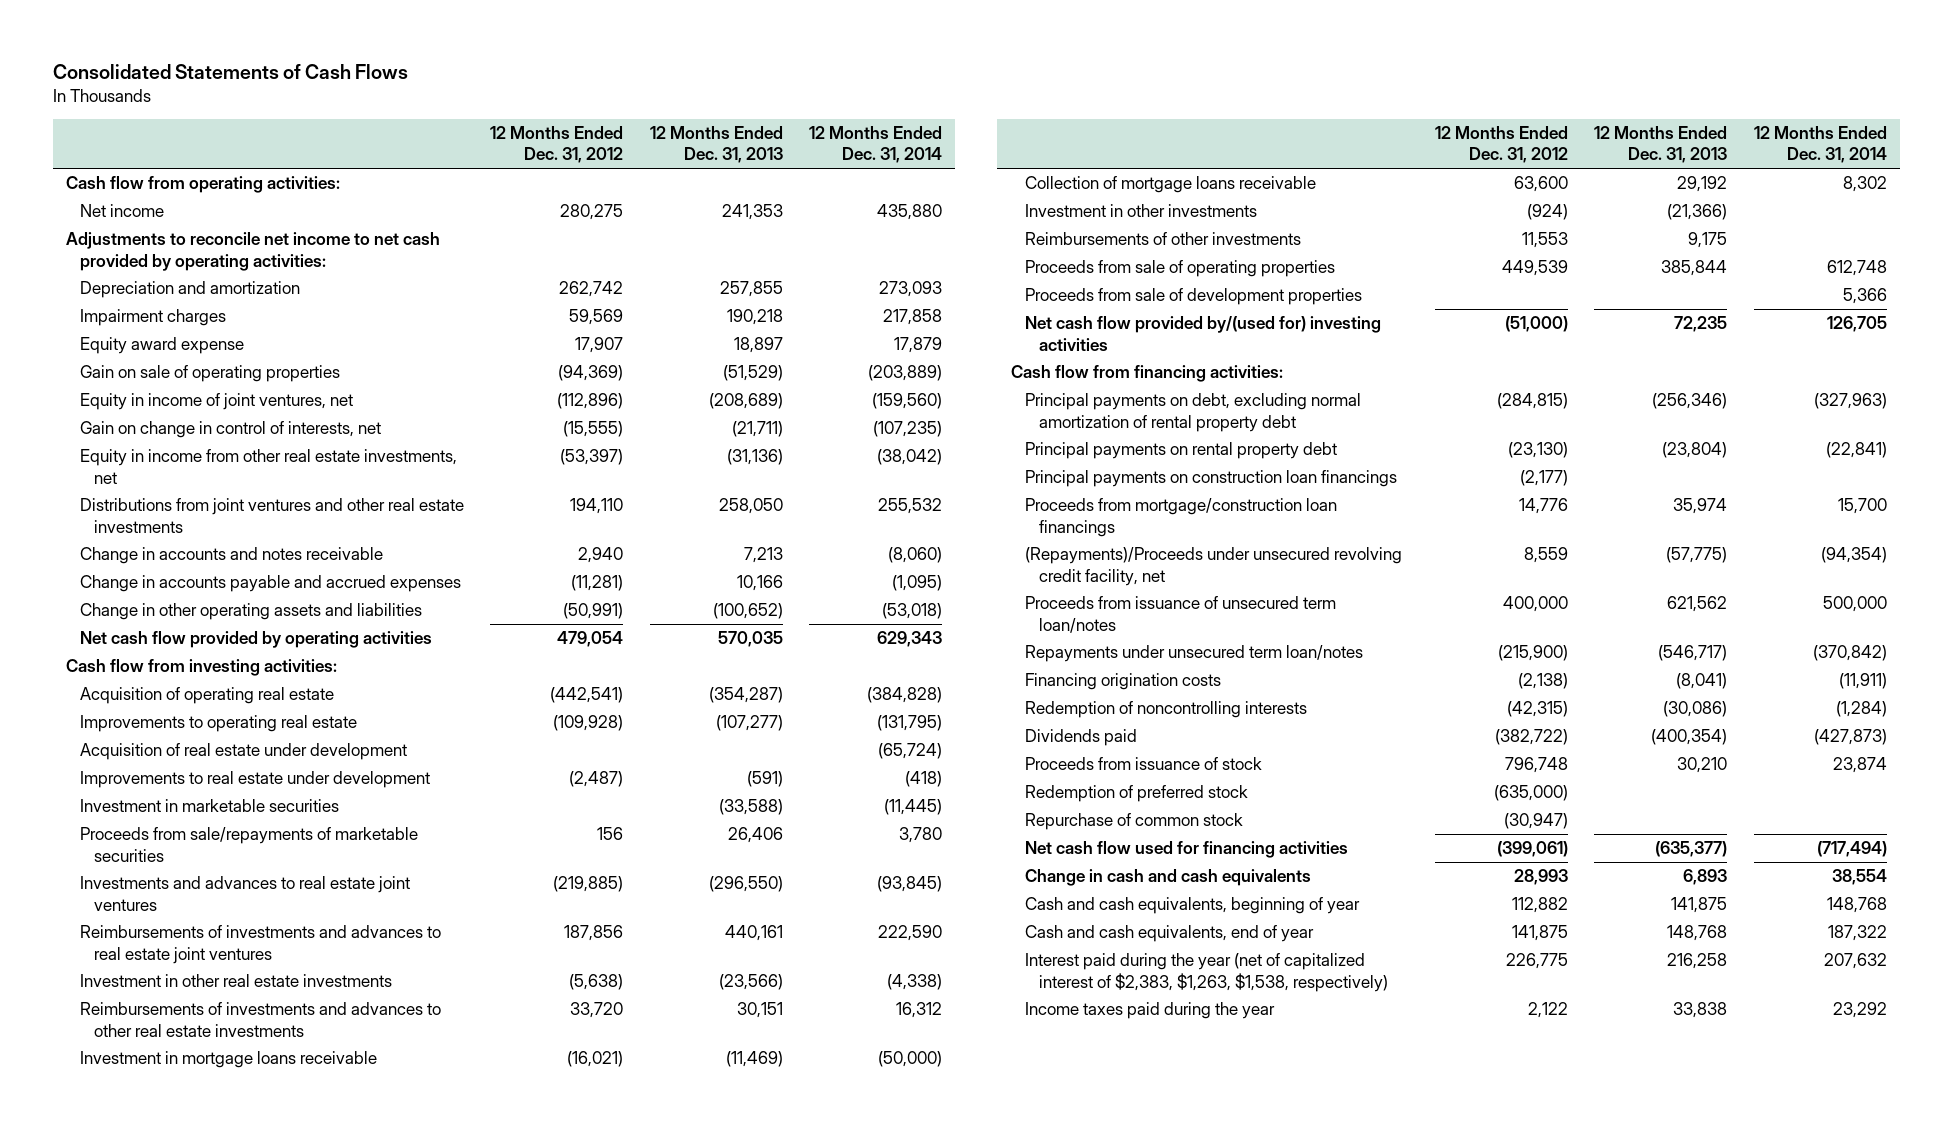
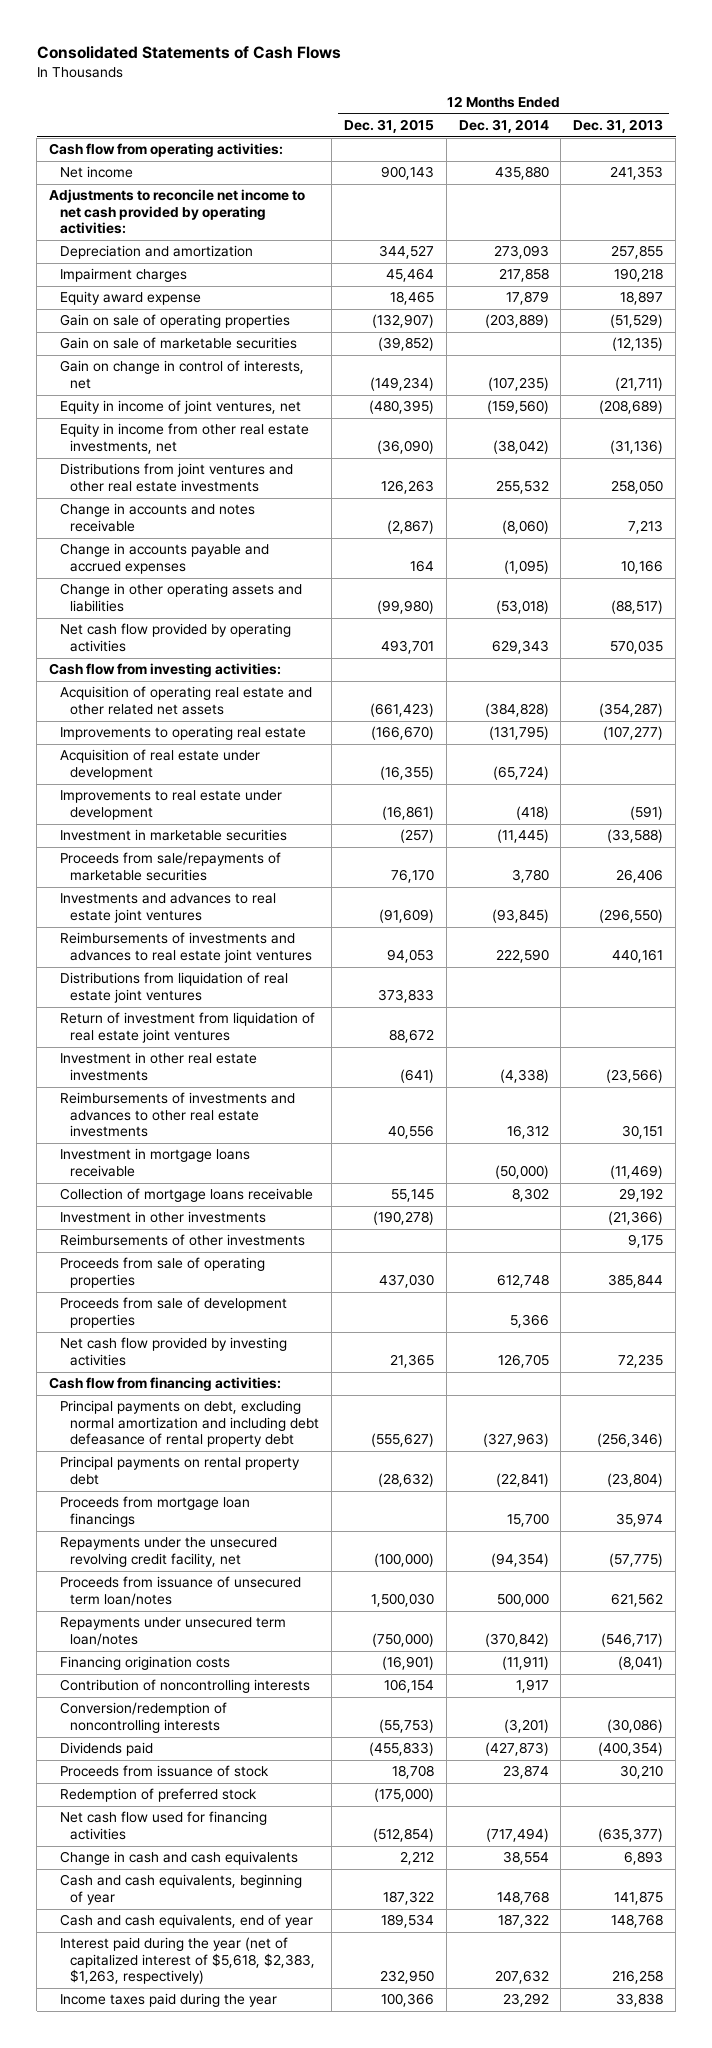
[490,126,624,164] 12 Months Ended Dec. 31, 2012 -> none
none -> [344,119,435,134] Dec. 31, 2015
none -> [59,337,297,350] Gain on sale of marketable securities
[80,393,354,411] Equity in income of joint ventures, net -> [59,400,301,415] Equity in income of joint ventures, net
[712,603,783,620] (100,652) -> [611,599,664,614] (88,517)
[80,687,335,705] Acquisition of operating real estate -> [59,686,312,715] Acquisition of operating real estate and other related net assets
none -> [59,972,288,1003] Distributions from liquidation of real estate joint ventures
none -> [59,1012,315,1043] Return of investment from liquidation of real estate joint ventures
[1024,316,1381,351] Net cash flow provided by/(used for) investing activities -> [59,1337,287,1366] Net cash flow provided by investing activities
[1024,393,1361,432] Principal payments on debt, excluding normal amortization of rental property debt -> [59,1400,320,1448] Principal payments on debt, excluding normal amortization and including debt defeasance of rental property debt
[1024,470,1397,488] Principal payments on construction loan financings -> none
[1024,498,1337,537] Proceeds from mortgage/construction loan financings -> [59,1496,250,1527] Proceeds from mortgage loan financings
[1024,547,1402,586] (Repayments)/Proceeds under unsecured revolving credit facility, net -> [59,1537,277,1567] Repayments under the unsecured revolving credit facility, net
none -> [59,1679,310,1694] Contribution of noncontrolling interests
[1024,701,1307,719] Redemption of noncontrolling interests -> [59,1702,227,1733] Conversion/redemption of noncontrolling interests
[1835,701,1887,718] (1,284) -> [503,1718,549,1733] (3,201)
[1024,813,1243,831] Repurchase of common stock -> none
[1024,953,1389,992] Interest paid during the year (net of capitalized interest of $2,383, $1,263, $1,538, respectively) -> [59,1937,316,1985] Interest paid during the year (net of capitalized interest of $5,618, $2,383, $1,263, respectively)

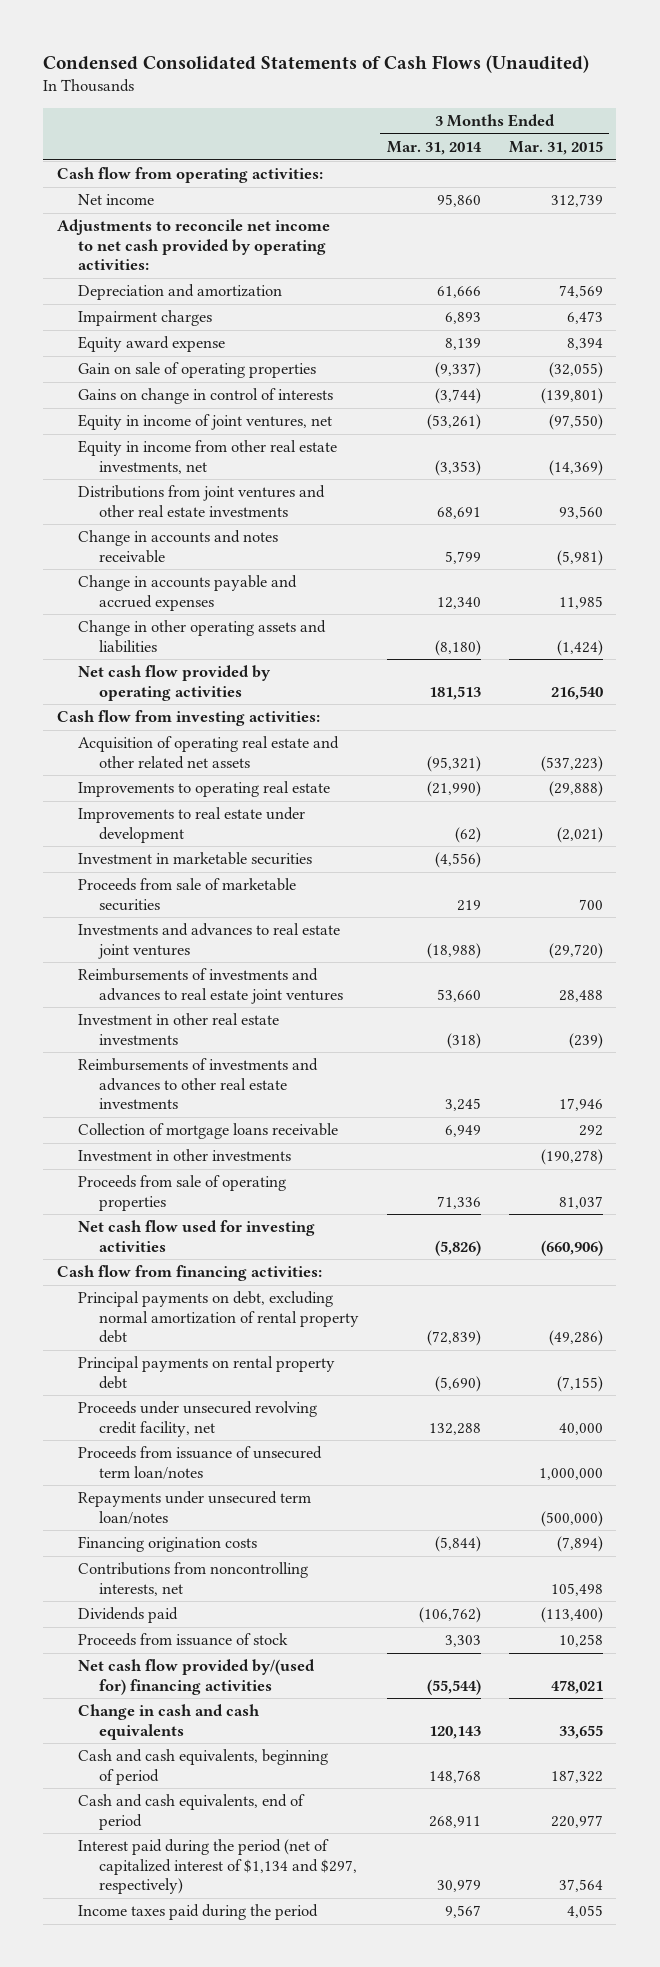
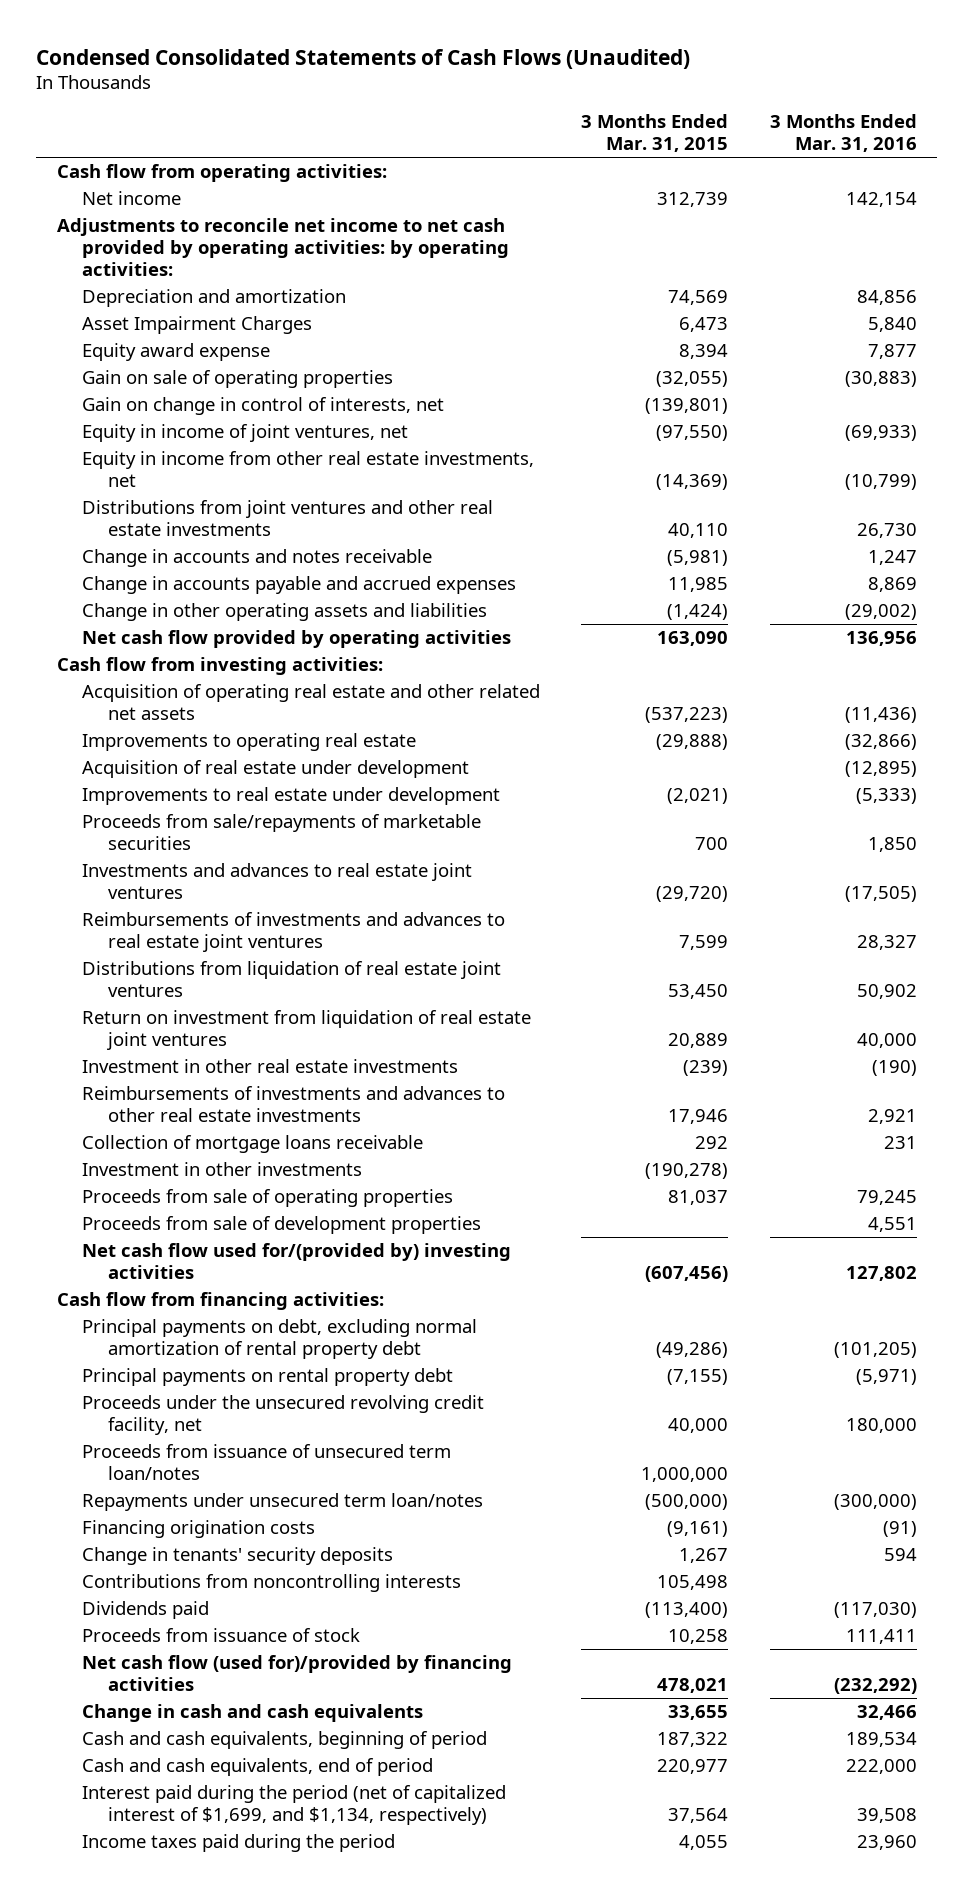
[386,141,482,156] Mar. 31, 2014 -> none
none -> [769,113,917,152] 3 Months Ended Mar. 31, 2016
[57,219,331,271] Adjustments to reconcile net income to net cash provided by operating activities: -> [56,218,510,277] Adjustments to reconcile net income to net cash provided by operating activities: by operating activities:
[78,310,213,327] Impairment charges -> [82,316,313,335] Asset Impairment Charges
[78,388,334,405] Gains on change in control of interests -> [82,397,445,416] Gain on change in control of interests, net
[558,505,603,519] 93,560 -> [668,523,729,539] 40,110
[550,685,603,700] 216,540 -> [657,631,729,647] 163,090
none -> [82,760,470,779] Acquisition of real estate under development
[78,852,313,866] Investment in marketable securities -> none
[78,878,297,911] Proceeds from sale of marketable securities -> [82,814,482,851] Proceeds from sale/repayments of marketable securities
[558,989,603,1002] 28,488 -> [679,935,729,951] 7,599
none -> [82,961,502,998] Distributions from liquidation of real estate joint ventures
none -> [82,1010,532,1051] Return on investment from liquidation of real estate joint ventures
none -> [82,1216,482,1235] Proceeds from sale of development properties
[78,1220,316,1252] Net cash flow used for investing activities -> [82,1243,512,1280] Net cash flow used for/(provided by) investing activities
[540,1239,603,1256] (660,906) -> [645,1266,729,1283] (607,456)
[78,1401,318,1437] Proceeds under unsecured revolving credit facility, net -> [82,1395,485,1436] Proceeds under the unsecured revolving credit facility, net
[556,1536,603,1553] (7,894) -> [667,1521,729,1538] (9,161)
none -> [82,1547,394,1566] Change in tenants' security deposits
[78,1562,309,1596] Contributions from noncontrolling interests, net -> [82,1574,462,1593] Contributions from noncontrolling interests
[78,1659,316,1695] Net cash flow provided by/(used for) financing activities -> [82,1655,513,1692] Net cash flow (used for)/provided by financing activities
[78,1839,358,1895] Interest paid during the period (net of capitalized interest of $1,134 and $297, respectively) -> [82,1785,507,1826] Interest paid during the period (net of capitalized interest of $1,699, and $1,134, respectively)

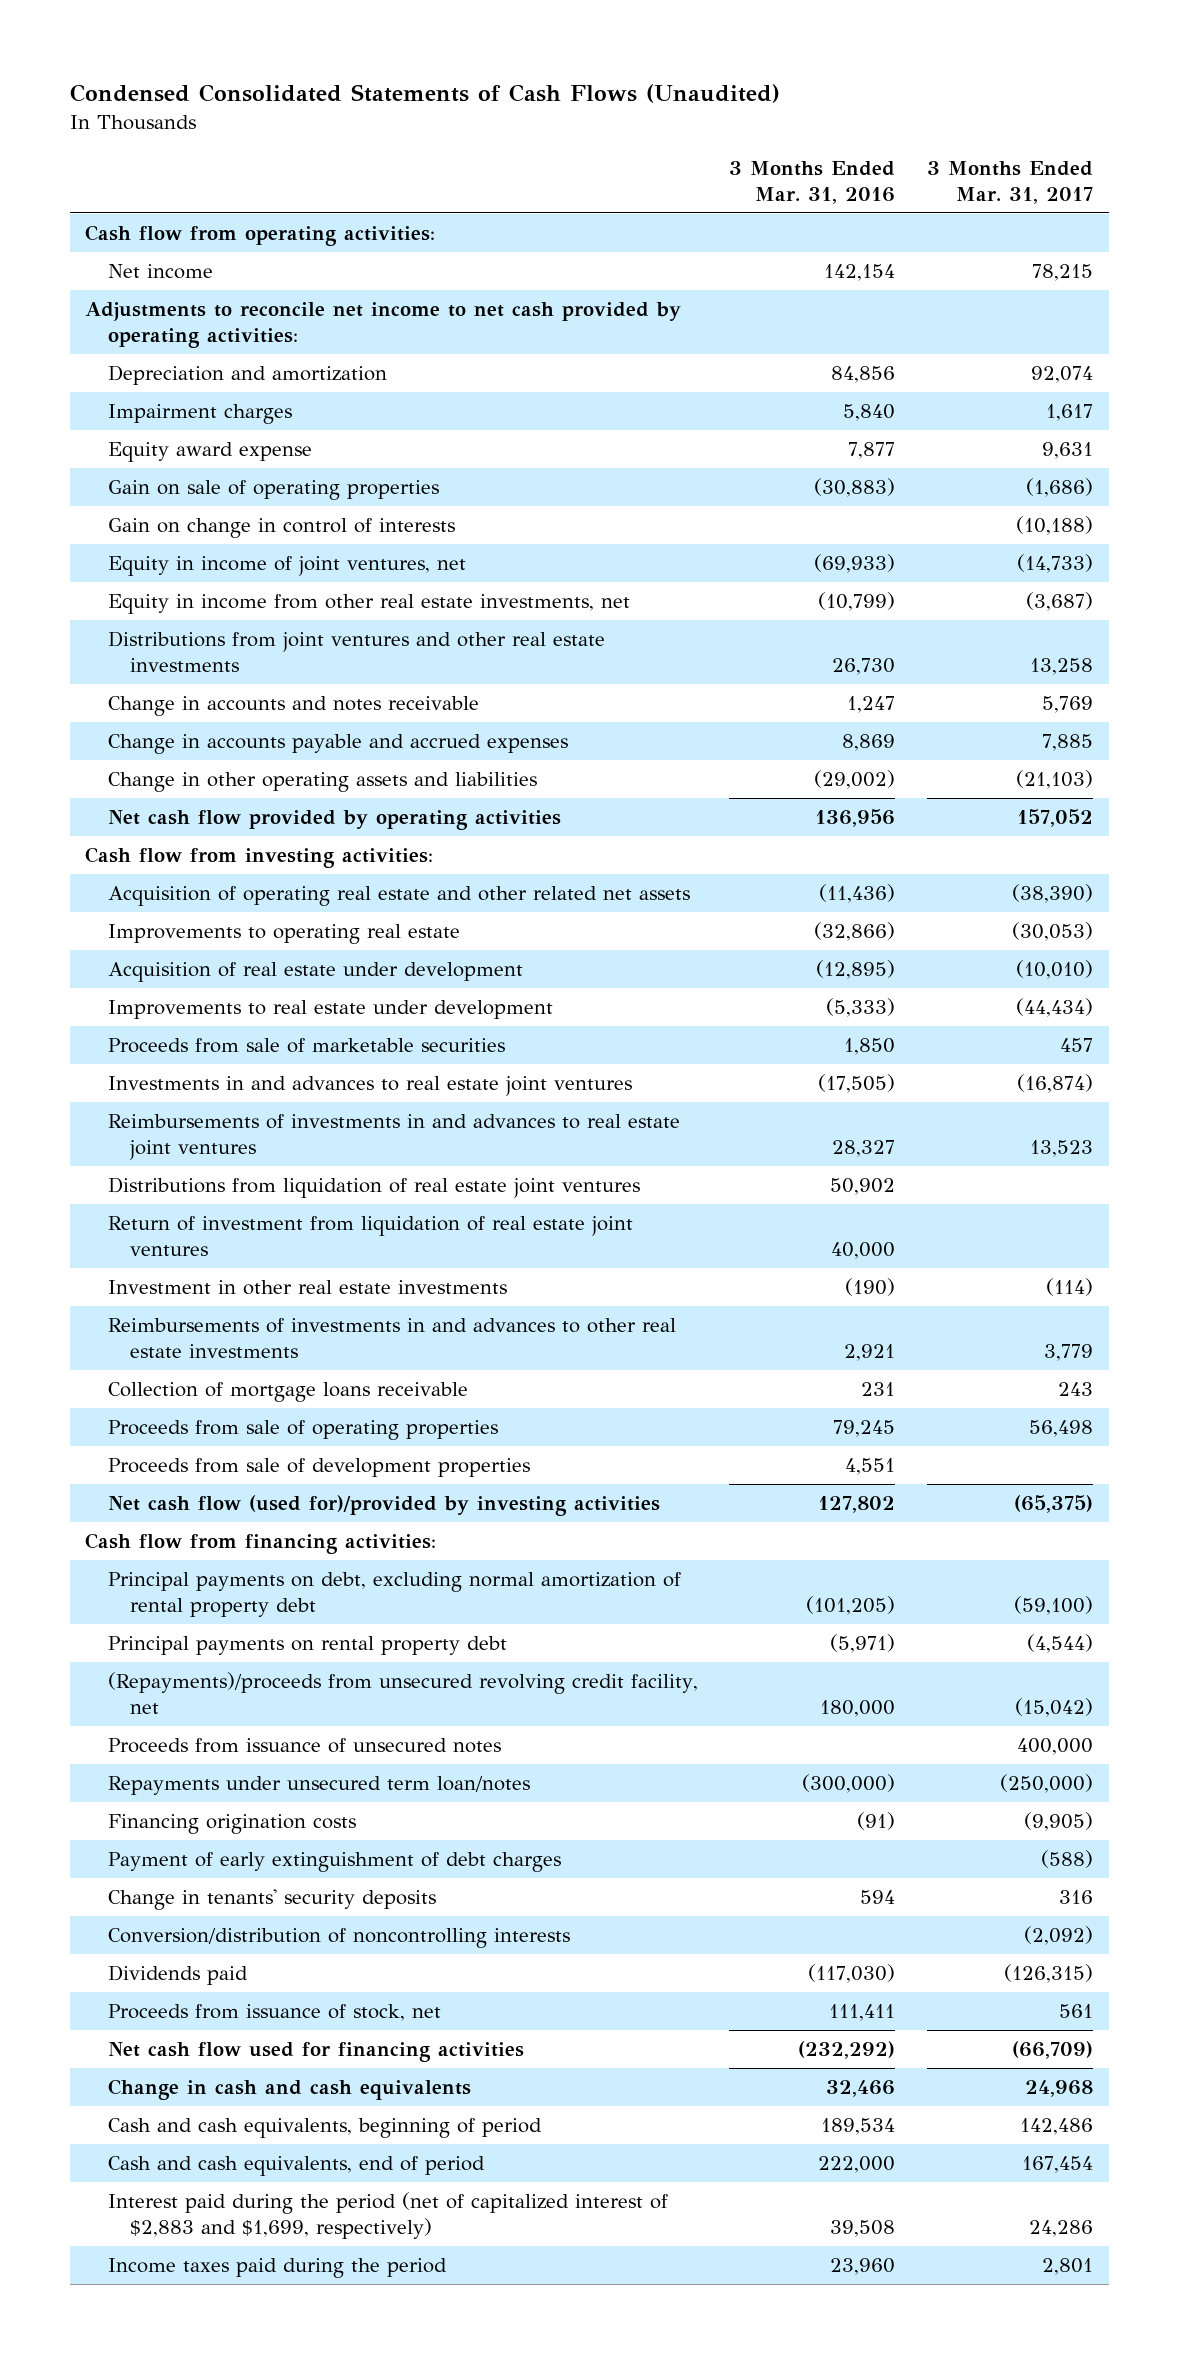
[581,113,729,152] 3 Months Ended Mar. 31, 2015 -> none
none -> [926,160,1093,204] 3 Months Ended Mar. 31, 2017
[56,218,510,277] Adjustments to reconcile net income to net cash provided by operating activities: by operating activities: -> [85,302,682,349] Adjustments to reconcile net income to net cash provided by operating activities:
[82,316,313,335] Asset Impairment Charges -> [107,404,292,425] Impairment charges
[82,397,445,416] Gain on change in control of interests, net -> [107,518,455,539] Gain on change in control of interests
[82,814,482,851] Proceeds from sale/repayments of marketable securities -> [107,1038,505,1054] Proceeds from sale of marketable securities
[82,863,473,900] Investments and advances to real estate joint ventures -> [107,1076,632,1097] Investments in and advances to real estate joint ventures
[82,912,506,953] Reimbursements of investments and advances to real estate joint ventures -> [107,1114,680,1161] Reimbursements of investments in and advances to real estate joint ventures
[82,1010,532,1051] Return on investment from liquidation of real estate joint ventures -> [107,1216,633,1257] Return of investment from liquidation of real estate joint ventures
[82,1086,506,1123] Reimbursements of investments and advances to other real estate investments -> [107,1318,676,1359] Reimbursements of investments in and advances to other real estate investments
[82,1162,363,1177] Investment in other investments -> none
[82,1243,512,1280] Net cash flow used for/(provided by) investing activities -> [107,1495,660,1517] Net cash flow (used for)/provided by investing activities
[82,1395,485,1436] Proceeds under the unsecured revolving credit facility, net -> [107,1672,698,1715] (Repayments)/proceeds from unsecured revolving credit facility, net
[82,1444,452,1481] Proceeds from issuance of unsecured term loan/notes -> [107,1738,501,1754] Proceeds from issuance of unsecured notes
none -> [107,1852,561,1873] Payment of early extinguishment of debt charges
[82,1574,462,1593] Contributions from noncontrolling interests -> none
none -> [107,1928,570,1949] Conversion/distribution of noncontrolling interests
[82,1628,361,1643] Proceeds from issuance of stock -> [107,2004,441,2022] Proceeds from issuance of stock, net
[82,1655,513,1692] Net cash flow (used for)/provided by financing activities -> [107,2042,524,2063] Net cash flow used for financing activities
[82,1785,507,1826] Interest paid during the period (net of capitalized interest of $1,699, and $1,134, respectively) -> [107,2192,668,2240] Interest paid during the period (net of capitalized interest of $2,883 and $1,699, respectively)

